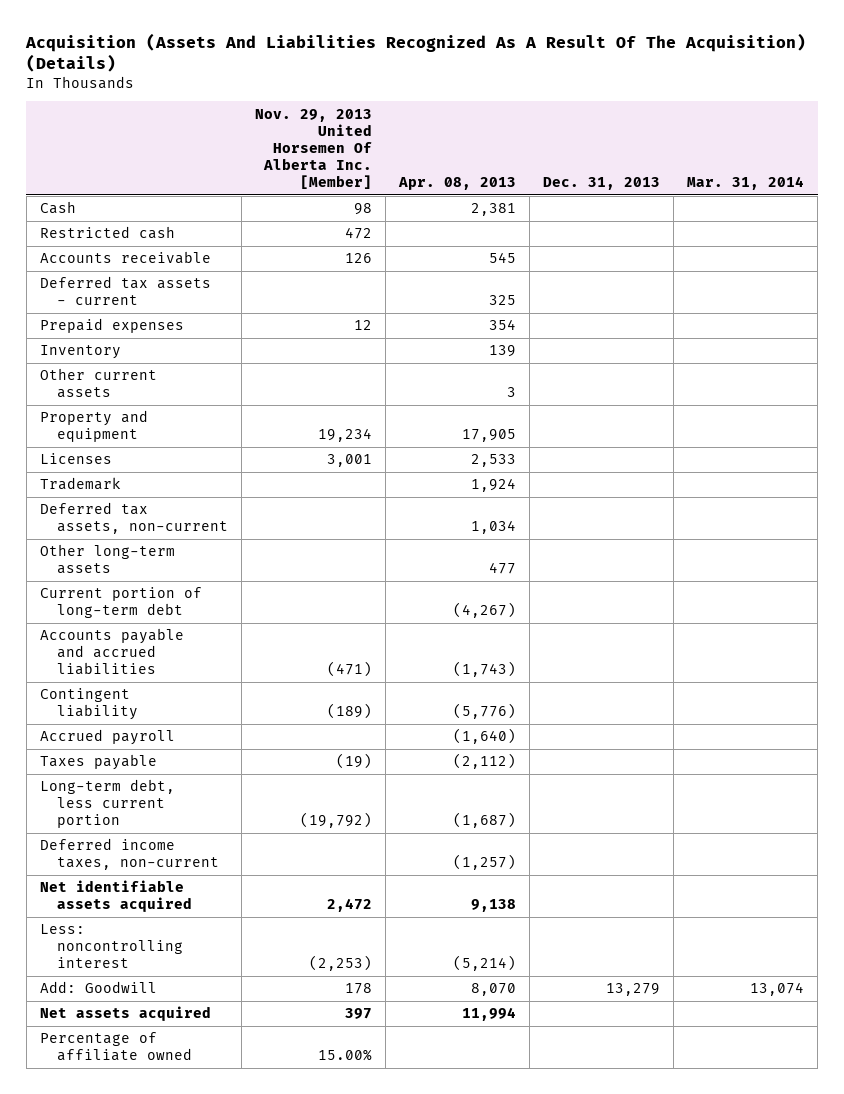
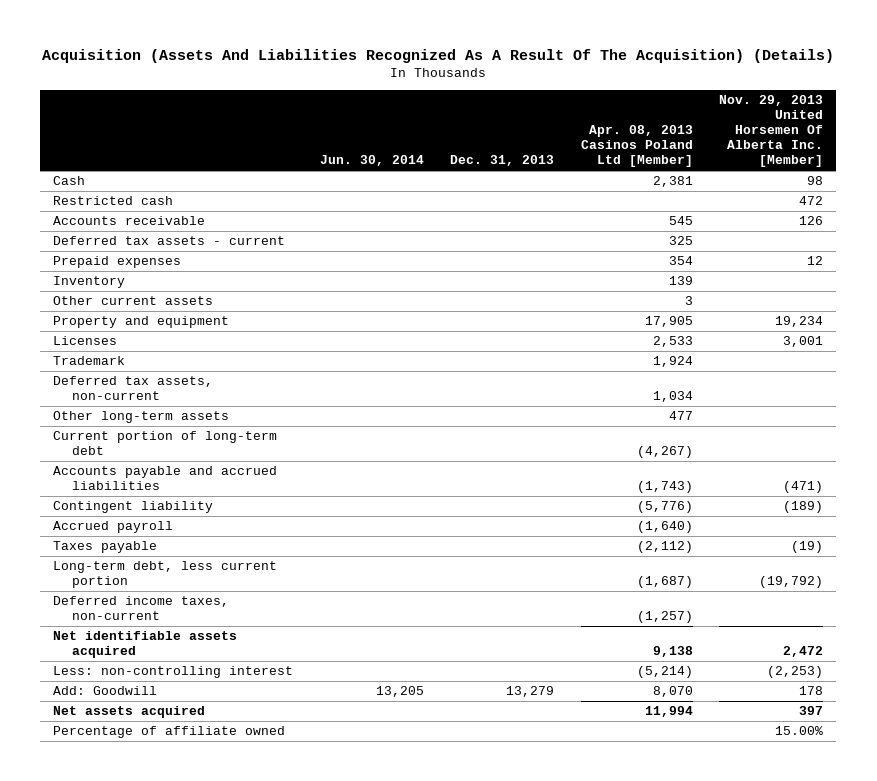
[398,176,517,190] Apr. 08, 2013 -> none
[687,175,805,190] Mar. 31, 2014 -> none
none -> [319,155,424,167] Jun. 30, 2014
none -> [580,125,693,168] Apr. 08, 2013 Casinos Poland Ltd [Member]
[39,924,184,969] Less: noncontrolling interest -> [53,666,294,679] Less: non-controlling interest

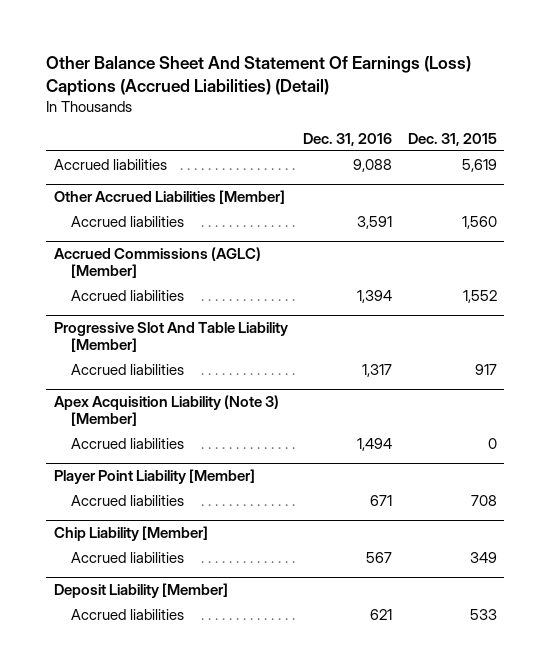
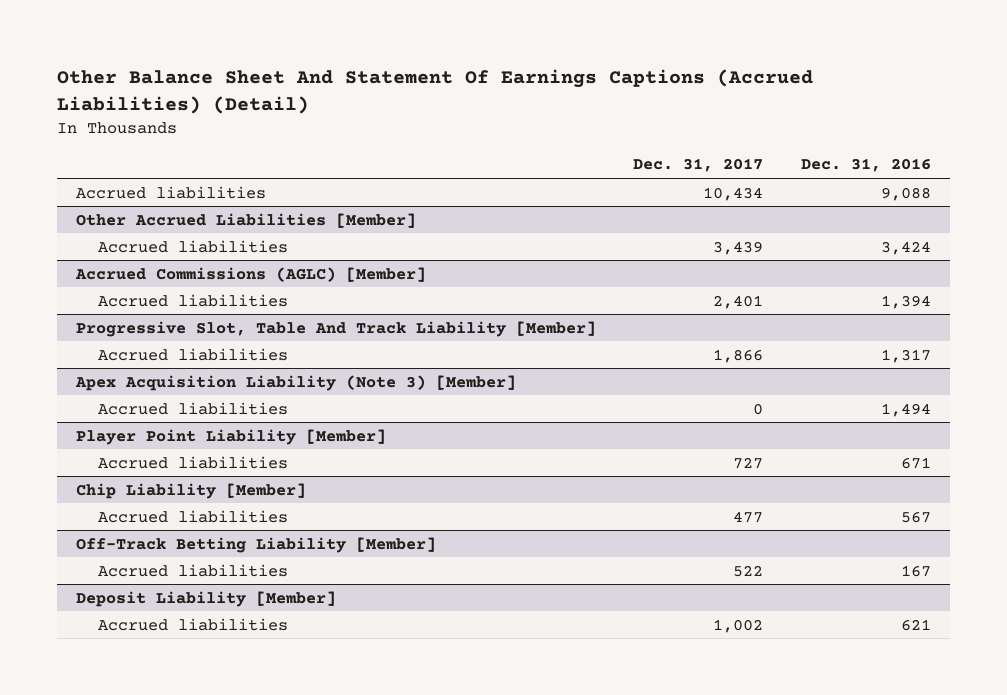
[45,55,471,96] Other Balance Sheet And Statement Of Earnings (Loss) Captions (Accrued Liabilities) (Detail) -> [56,69,813,115] Other Balance Sheet And Statement Of Earnings Captions (Accrued Liabilities) (Detail)
[407,133,497,147] Dec. 31, 2015 -> none
none -> [633,158,764,173] Dec. 31, 2017
[357,215,393,229] 3,591 -> [881,240,932,255] 3,424
[53,322,288,353] Progressive Slot And Table Liability [Member] -> [75,320,596,337] Progressive Slot, Table And Track Liability [Member]
none -> [75,536,436,553] Off-Track Betting Liability [Member]
none -> [98,563,289,577] Accrued liabilities

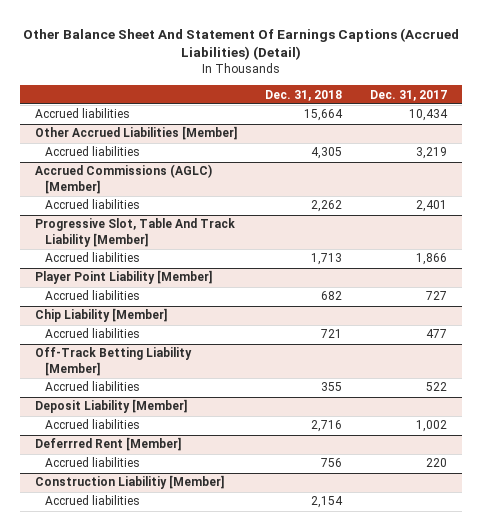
[801,158,932,173] Dec. 31, 2016 -> none
none -> [264,89,342,101] Dec. 31, 2018
[713,240,764,255] 3,439 -> [416,147,448,160] 3,219
[74,374,516,391] Apex Acquisition Liability (Note 3) [Member] -> none
[98,401,289,415] Accrued liabilities -> none
none -> [34,437,181,452] Deferrred Rent [Member]
none -> [44,457,140,468] Accrued liabilities
none -> [34,475,224,490] Construction Liabilitiy [Member]
none -> [44,495,140,506] Accrued liabilities

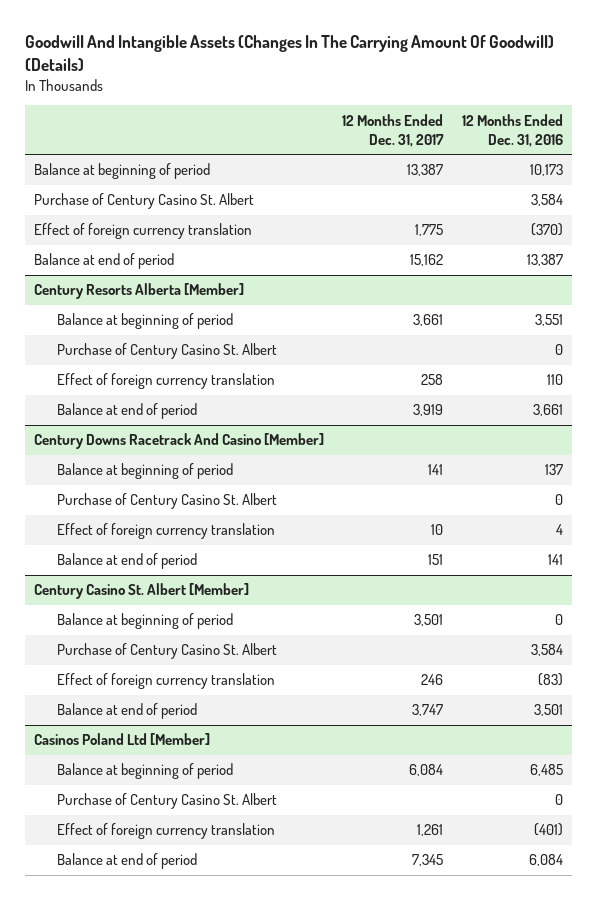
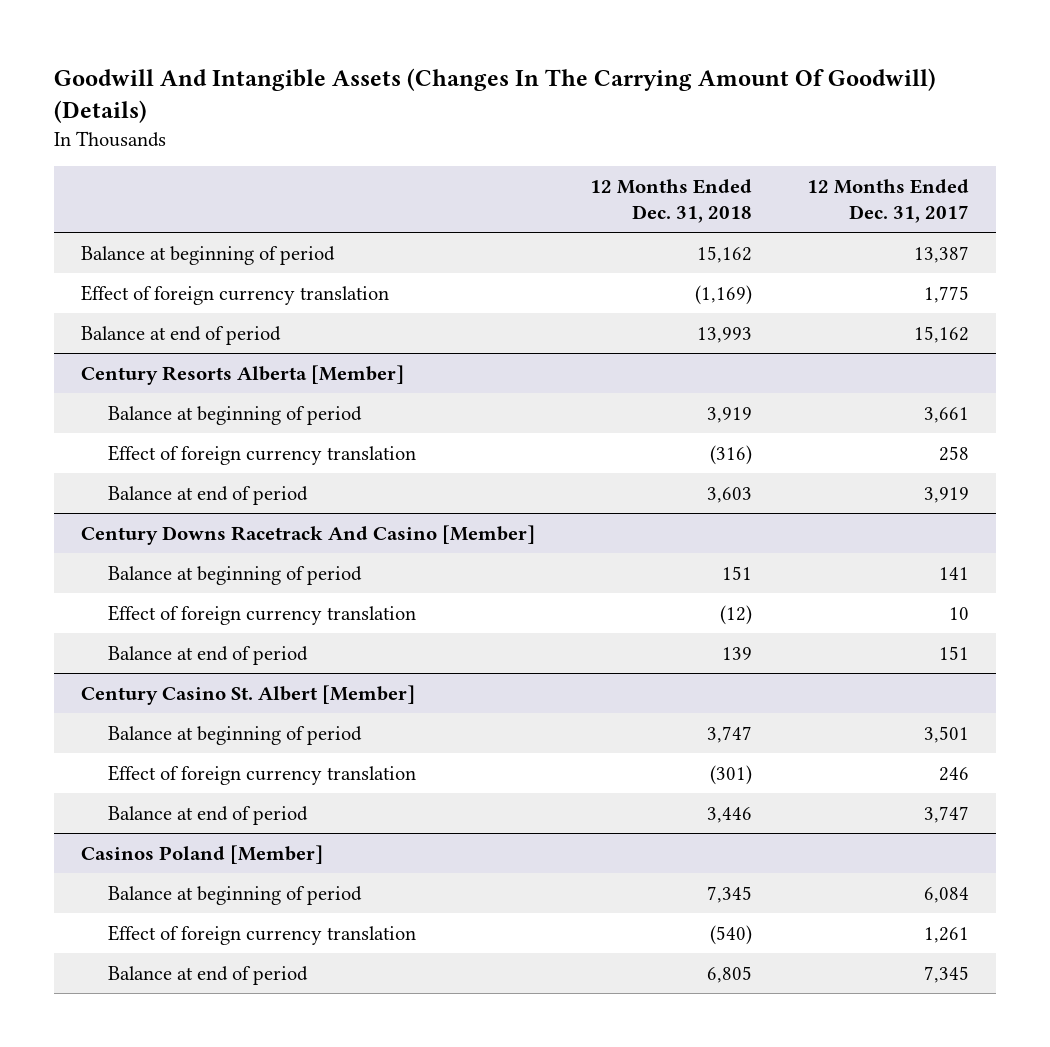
[461,113,563,147] 12 Months Ended Dec. 31, 2016 -> none
none -> [589,179,752,223] 12 Months Ended Dec. 31, 2018
[33,193,254,210] Purchase of Century Casino St. Albert -> none
[57,343,278,360] Purchase of Century Casino St. Albert -> none
[57,493,278,510] Purchase of Century Casino St. Albert -> none
[57,643,278,660] Purchase of Century Casino St. Albert -> none
[33,733,210,746] Casinos Poland Ltd [Member] -> [80,844,323,864] Casinos Poland [Member]
[57,793,278,810] Purchase of Century Casino St. Albert -> none

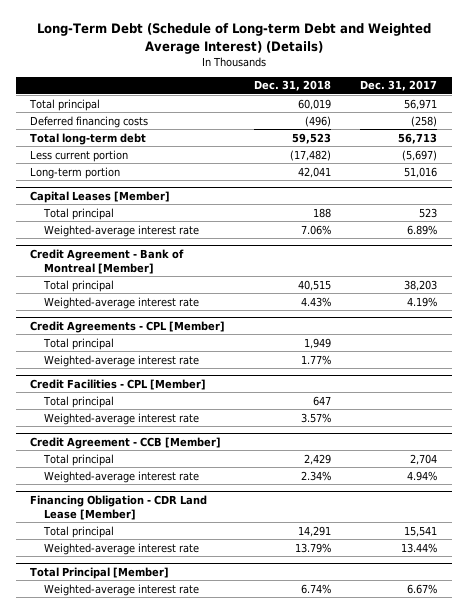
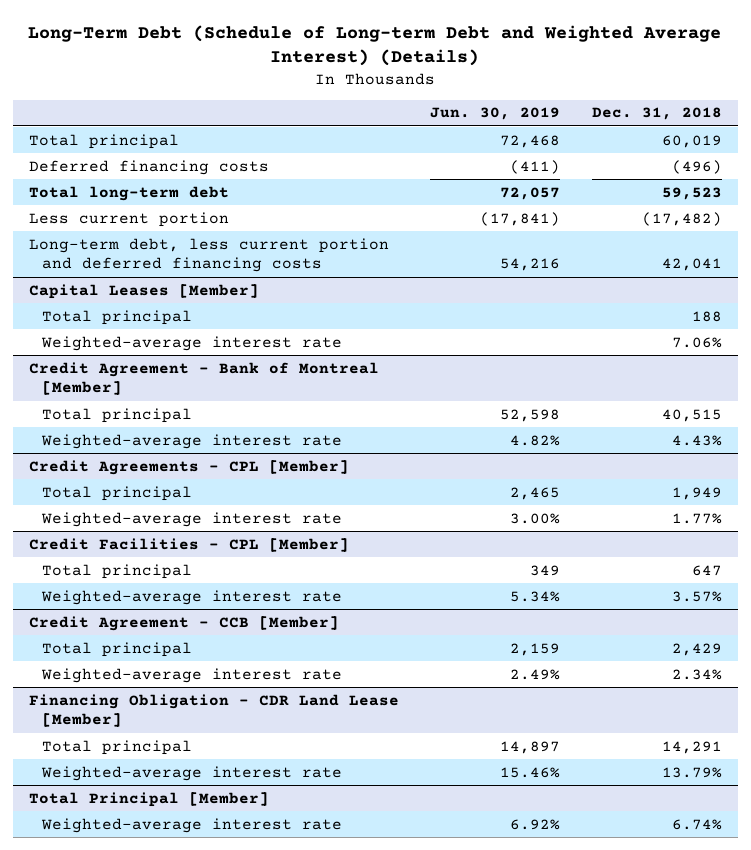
[360,80,438,92] Dec. 31, 2017 -> none
none -> [430,107,561,121] Jun. 30, 2019
[30,166,121,179] Long-term portion -> [28,237,389,273] Long-term debt, less current portion and deferred financing costs

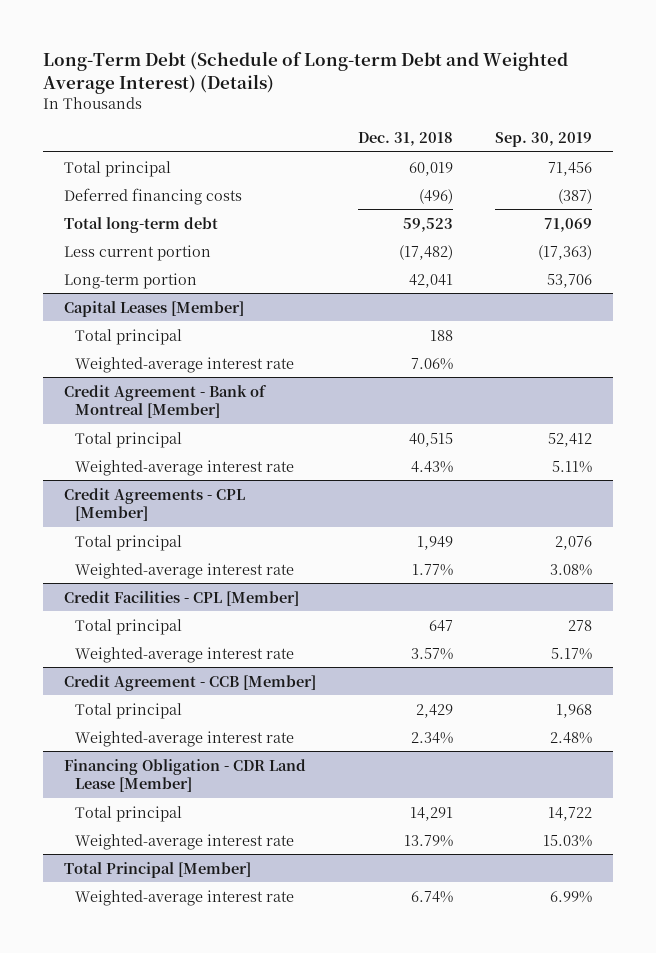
[430,107,561,121] Jun. 30, 2019 -> none
none -> [495,131,593,147] Sep. 30, 2019
[28,237,389,273] Long-term debt, less current portion and deferred financing costs -> [63,272,197,289] Long-term portion

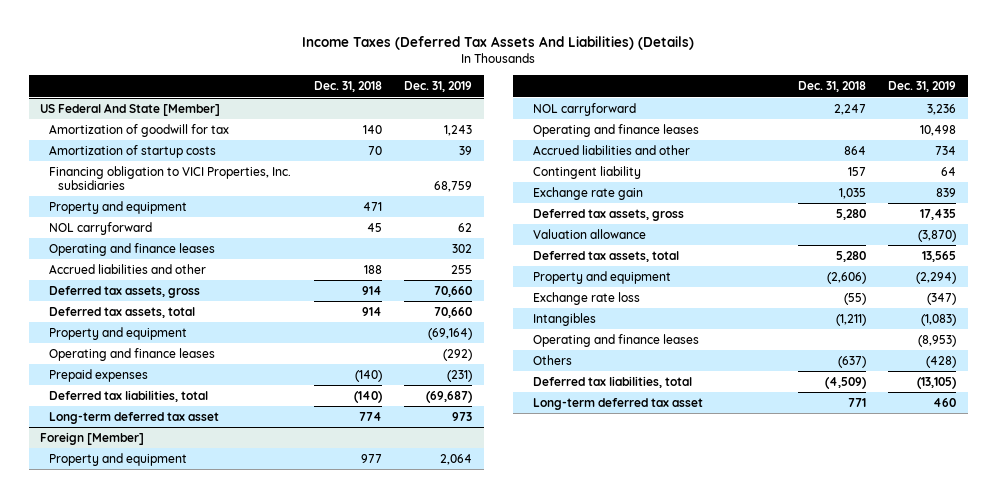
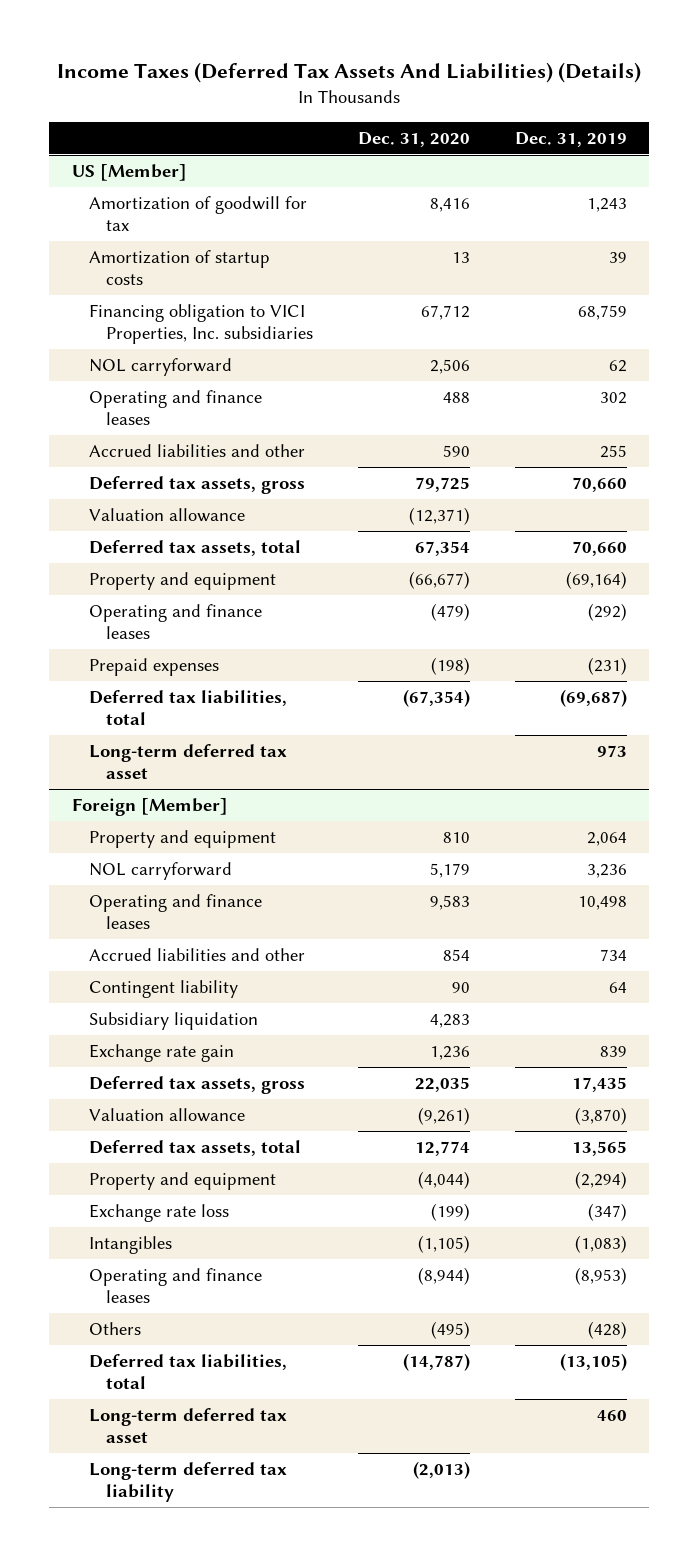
[313,81,382,93] Dec. 31, 2018 -> none
none -> [357,131,470,147] Dec. 31, 2020
[40,102,221,116] US Federal And State [Member] -> [71,163,187,181] US [Member]
[49,200,188,214] Property and equipment -> none
none -> [88,507,245,522] Valuation allowance
none -> [88,1011,258,1030] Subsidiary liquidation
none -> [88,1461,287,1503] Long-term deferred tax liability

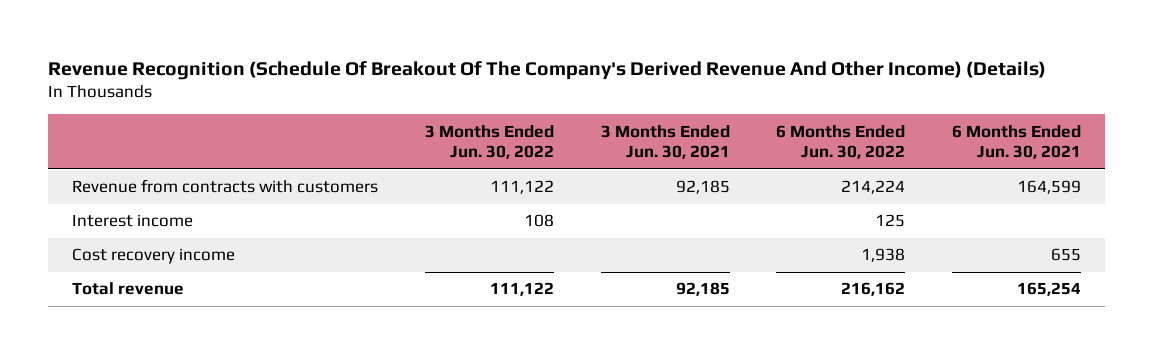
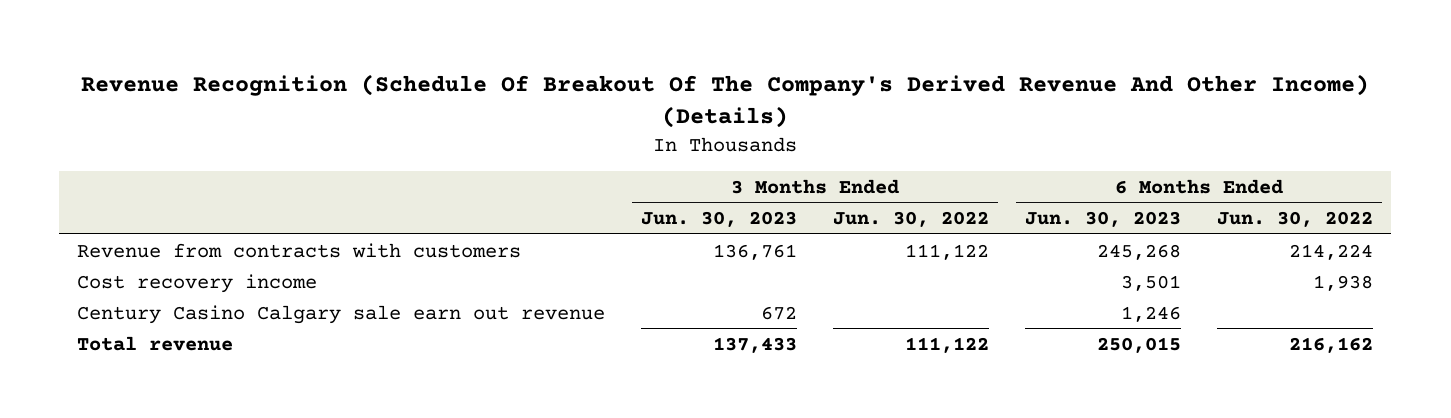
[600,124,730,160] 3 Months Ended Jun. 30, 2021 -> none
[952,124,1082,160] 6 Months Ended Jun. 30, 2021 -> none
none -> [641,211,798,228] Jun. 30, 2023
none -> [1025,211,1182,228] Jun. 30, 2023
[71,214,193,228] Interest income -> none
none -> [77,304,606,324] Century Casino Calgary sale earn out revenue

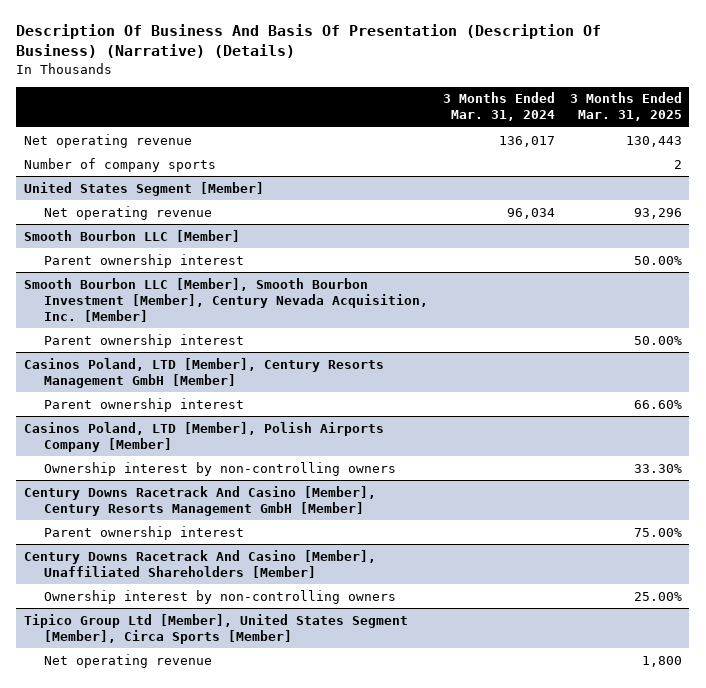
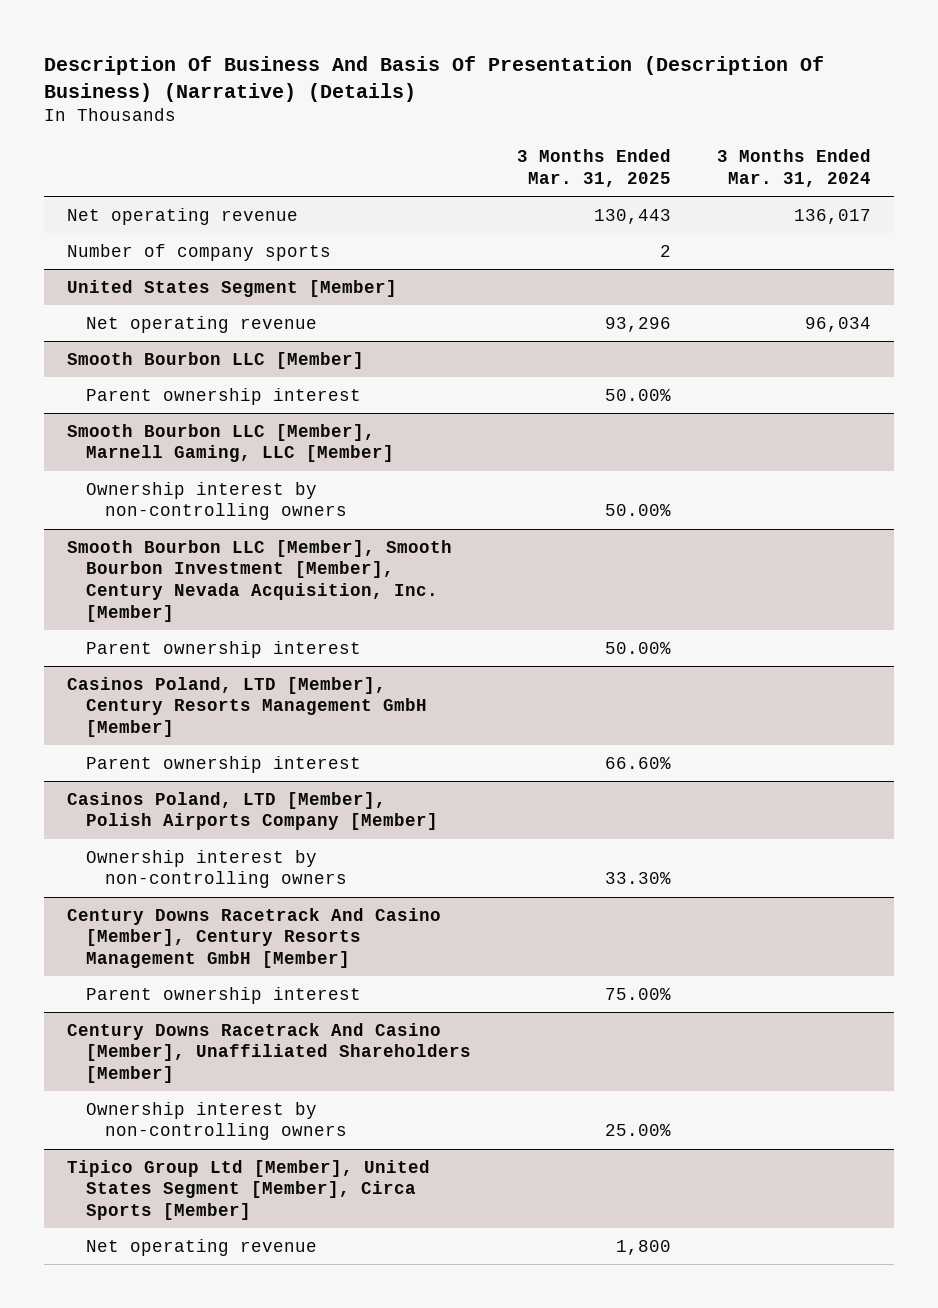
none -> [67,423,394,463] Smooth Bourbon LLC [Member], Marnell Gaming, LLC [Member]
none -> [85,481,347,521] Ownership interest by non-controlling owners

